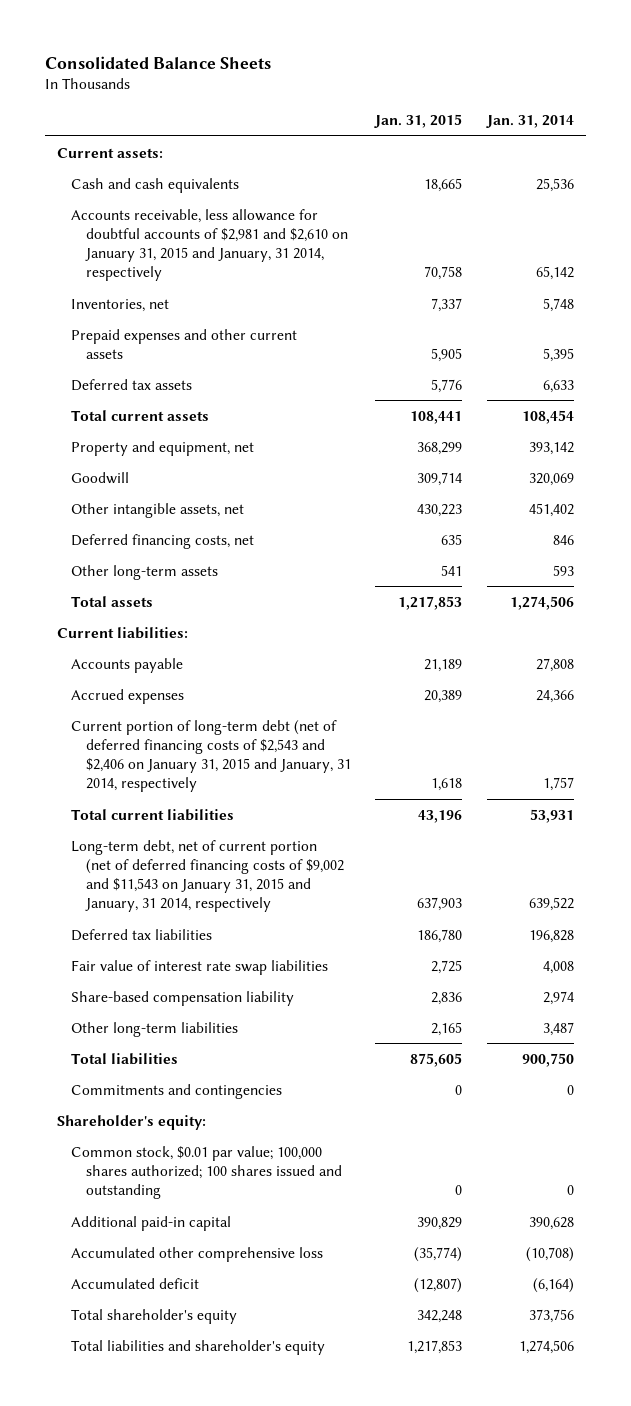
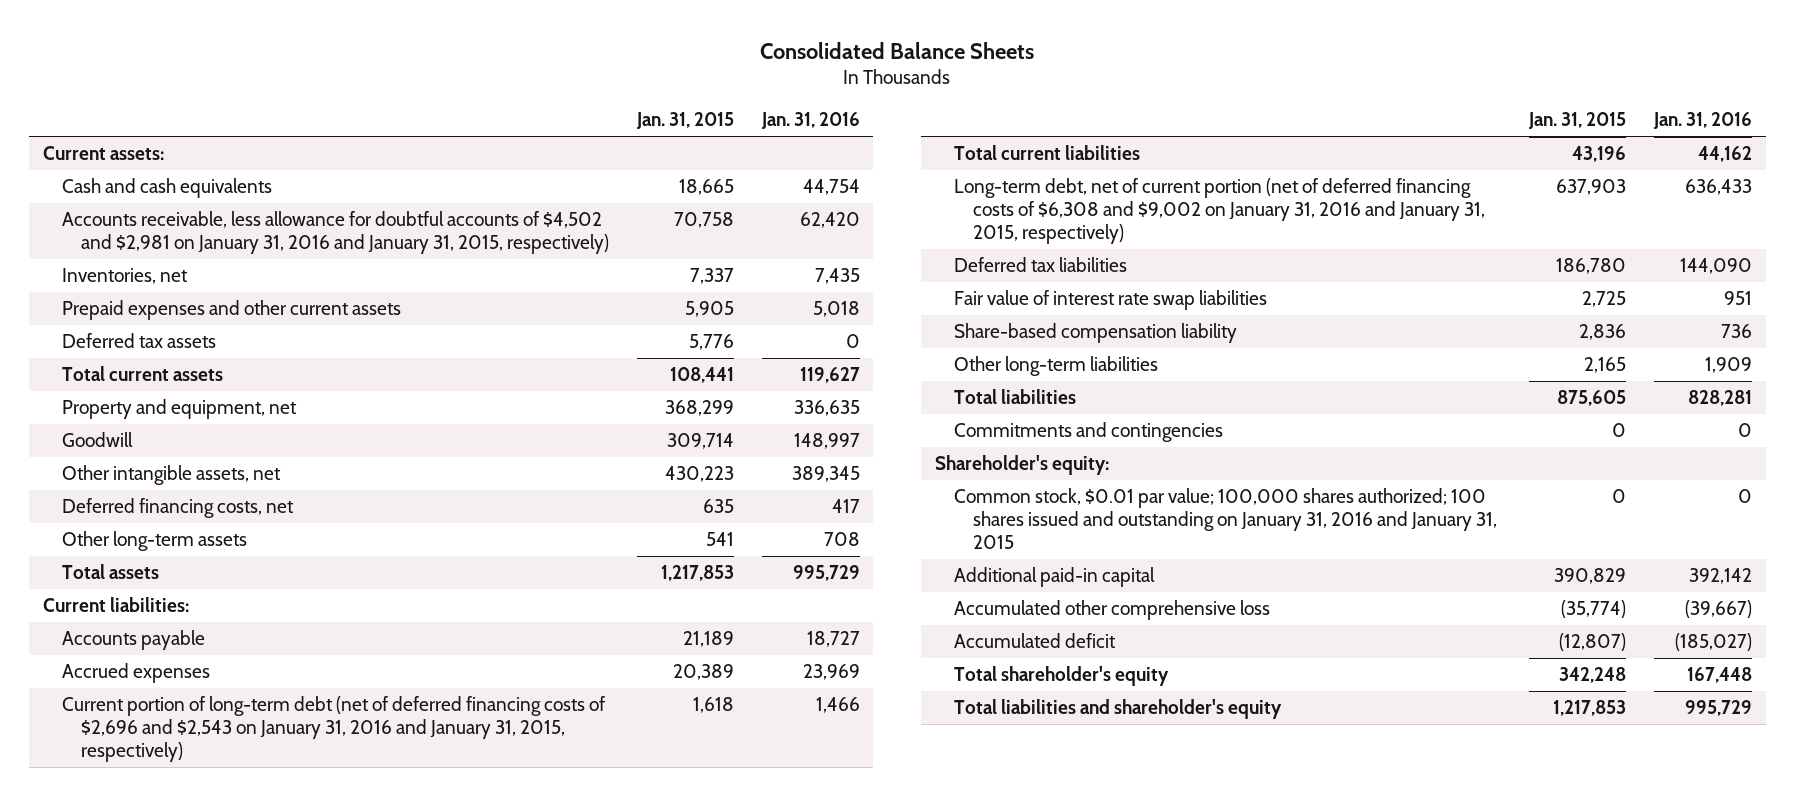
[485,115,574,129] Jan. 31, 2014 -> none
none -> [760,112,860,130] Jan. 31, 2016
[71,208,348,282] Accounts receivable, less allowance for doubtful accounts of $2,981 and $2,610 on January 31, 2015 and January, 31 2014, respectively -> [61,210,610,255] Accounts receivable, less allowance for doubtful accounts of $4,502 and $2,981 on January 31, 2016 and January 31, 2015, respectively)
[71,719,351,793] Current portion of long-term debt (net of deferred financing costs of $2,543 and $2,406 on January 31, 2015 and January, 31 2014, respectively -> [61,695,606,763] Current portion of long-term debt (net of deferred financing costs of $2,696 and $2,543 on January 31, 2016 and January 31, 2015, respectively)
[71,839,344,913] Long-term debt, net of current portion (net of deferred financing costs of $9,002 and $11,543 on January 31, 2015 and January, 31 2014, respectively -> [954,177,1486,245] Long-term debt, net of current portion (net of deferred financing costs of $6,308 and $9,002 on January 31, 2016 and January 31, 2015, respectively)
[71,1145,342,1200] Common stock, $0.01 par value; 100,000 shares authorized; 100 shares issued and outstanding -> [954,487,1498,550] Common stock, $0.01 par value; 100,000 shares authorized; 100 shares issued and outstanding on January 31, 2016 and January 31, 2015

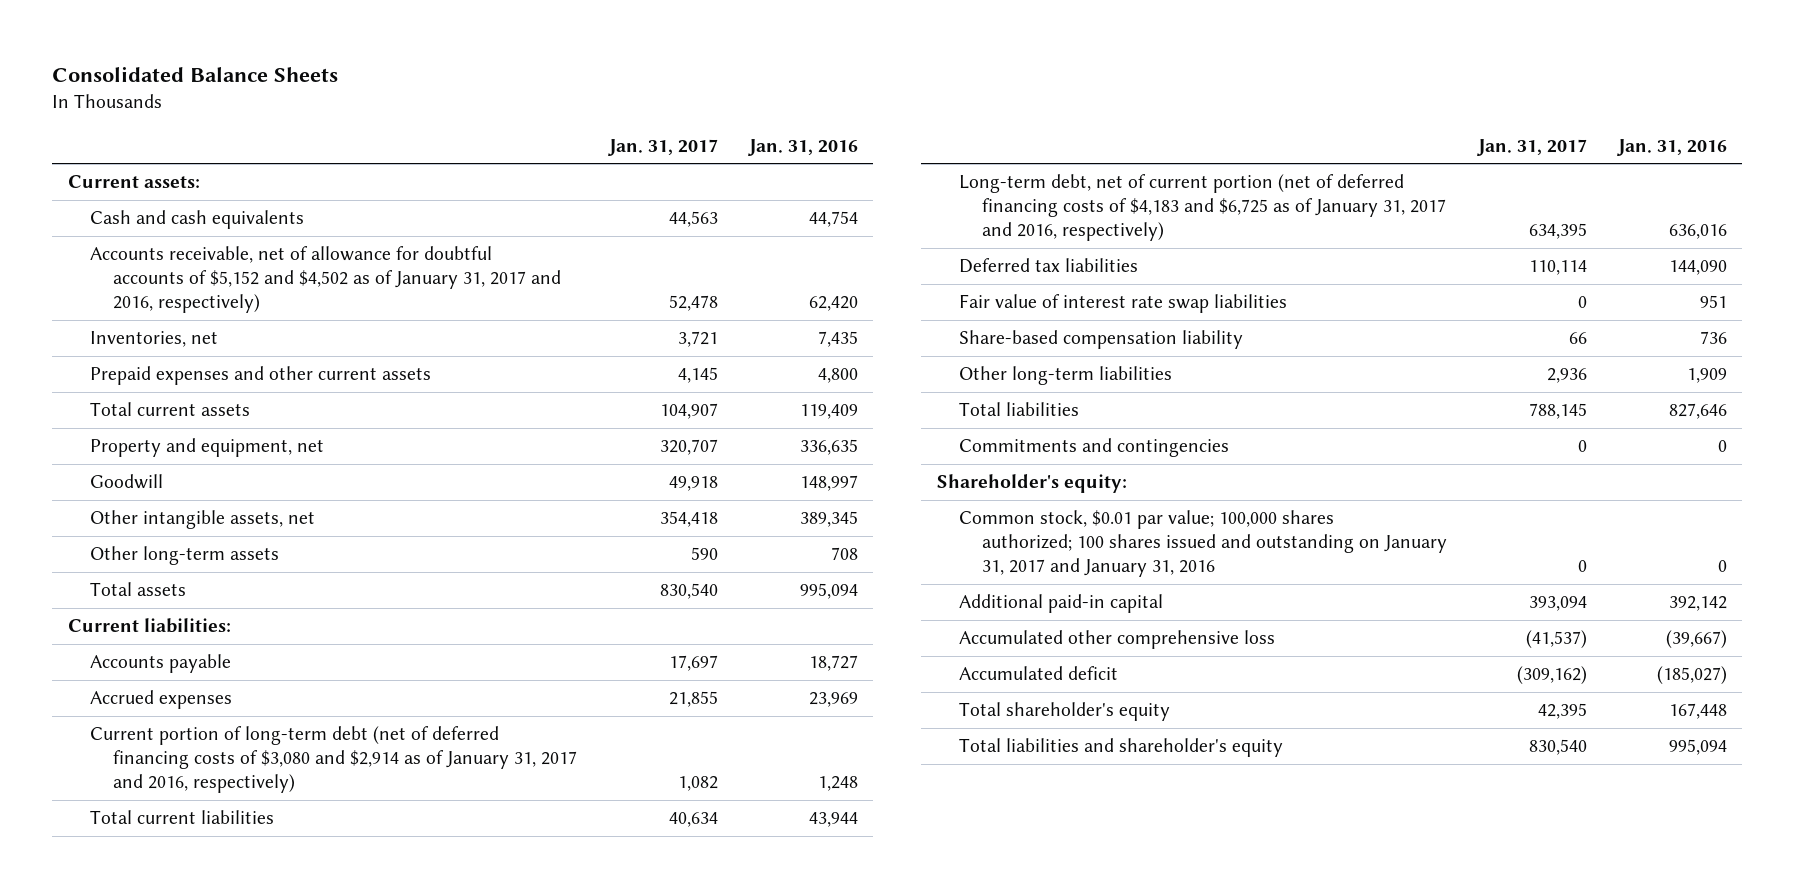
[635,112,734,130] Jan. 31, 2015 -> none
none -> [607,138,718,156] Jan. 31, 2017
[61,210,610,255] Accounts receivable, less allowance for doubtful accounts of $4,502 and $2,981 on January 31, 2016 and January 31, 2015, respectively) -> [90,246,561,314] Accounts receivable, net of allowance for doubtful accounts of $5,152 and $4,502 as of January 31, 2017 and 2016, respectively)
[61,332,216,348] Deferred tax assets -> none
[812,300,860,317] 5,018 -> [817,368,858,384] 4,800
[799,366,860,383] 119,627 -> [799,404,858,420] 119,409
[61,497,294,518] Deferred financing costs, net -> none
[792,564,860,581] 995,729 -> [799,583,858,600] 995,094
[61,695,606,763] Current portion of long-term debt (net of deferred financing costs of $2,696 and $2,543 on January 31, 2016 and January 31, 2015, respectively) -> [90,726,577,794] Current portion of long-term debt (net of deferred financing costs of $3,080 and $2,914 as of January 31, 2017 and 2016, respectively)
[815,696,860,713] 1,466 -> [817,776,858,792] 1,248
[1697,145,1752,162] 44,162 -> [808,812,858,828] 43,944
[954,177,1486,245] Long-term debt, net of current portion (net of deferred financing costs of $6,308 and $9,002 on January 31, 2016 and January 31, 2015, respectively) -> [959,174,1446,242] Long-term debt, net of current portion (net of deferred financing costs of $4,183 and $6,725 as of January 31, 2017 and 2016, respectively)
[1684,178,1752,195] 636,433 -> [1668,224,1727,240] 636,016
[1687,389,1752,406] 828,281 -> [1668,403,1727,420] 827,646
[954,487,1498,550] Common stock, $0.01 par value; 100,000 shares authorized; 100 shares issued and outstanding on January 31, 2016 and January 31, 2015 -> [959,510,1447,578] Common stock, $0.01 par value; 100,000 shares authorized; 100 shares issued and outstanding on January 31, 2017 and January 31, 2016
[1684,699,1752,716] 995,729 -> [1668,739,1727,756] 995,094

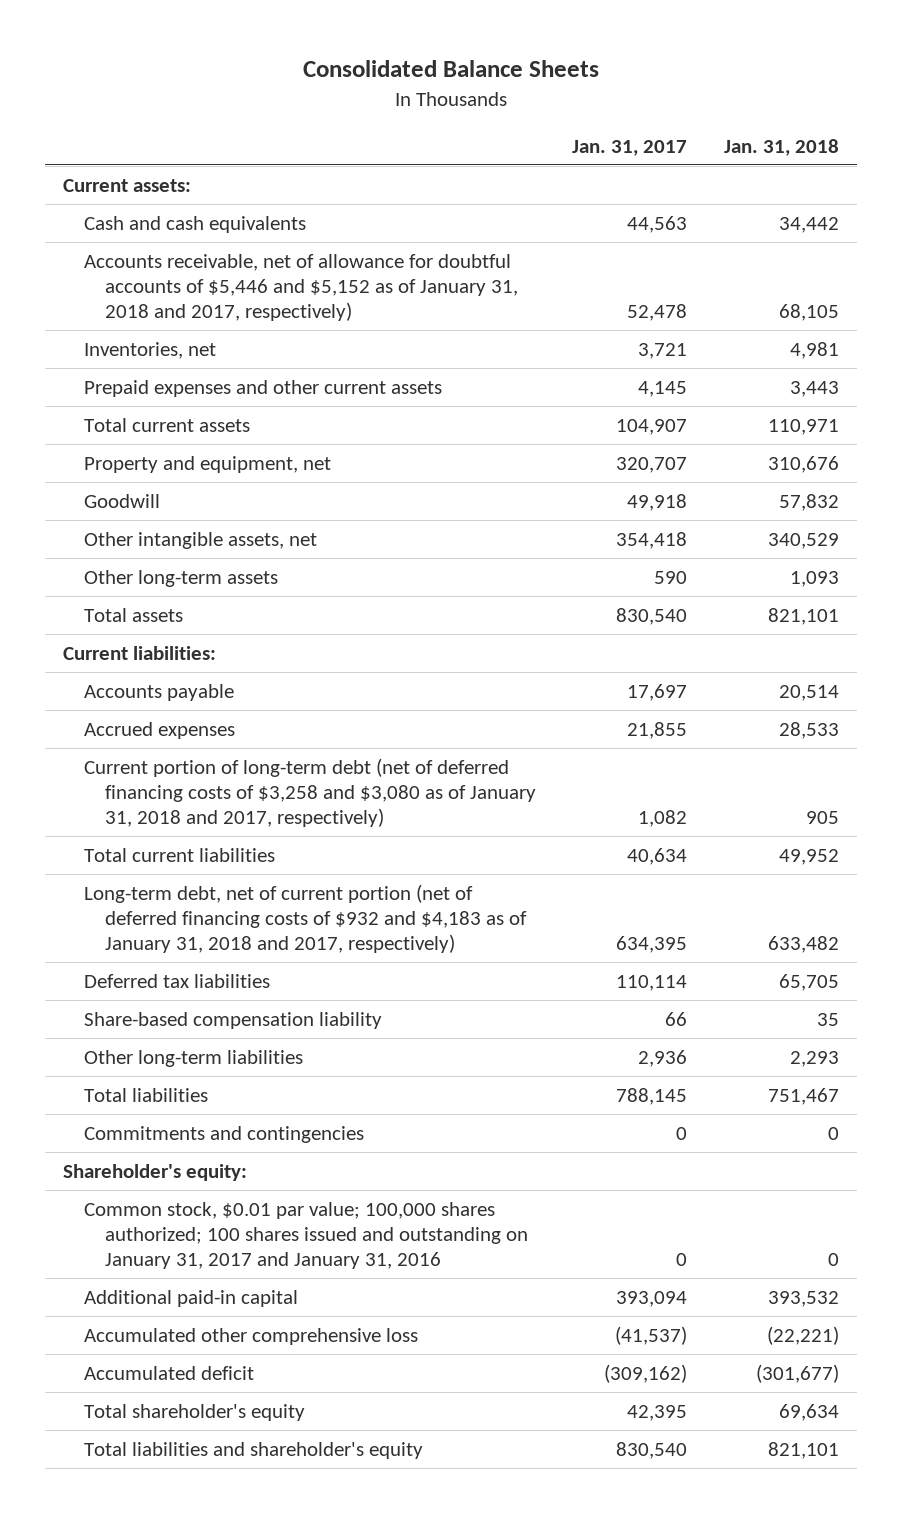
[747,138,858,156] Jan. 31, 2016 -> none
none -> [723,138,839,156] Jan. 31, 2018
[90,246,561,314] Accounts receivable, net of allowance for doubtful accounts of $5,152 and $4,502 as of January 31, 2017 and 2016, respectively) -> [83,253,518,322] Accounts receivable, net of allowance for doubtful accounts of $5,446 and $5,152 as of January 31, 2018 and 2017, respectively)
[90,726,577,794] Current portion of long-term debt (net of deferred financing costs of $3,080 and $2,914 as of January 31, 2017 and 2016, respectively) -> [83,757,536,828] Current portion of long-term debt (net of deferred financing costs of $3,258 and $3,080 as of January 31, 2018 and 2017, respectively)
[959,174,1446,242] Long-term debt, net of current portion (net of deferred financing costs of $4,183 and $6,725 as of January 31, 2017 and 2016, respectively) -> [83,883,527,954] Long-term debt, net of current portion (net of deferred financing costs of $932 and $4,183 as of January 31, 2018 and 2017, respectively)
[959,294,1288,314] Fair value of interest rate swap liabilities -> none

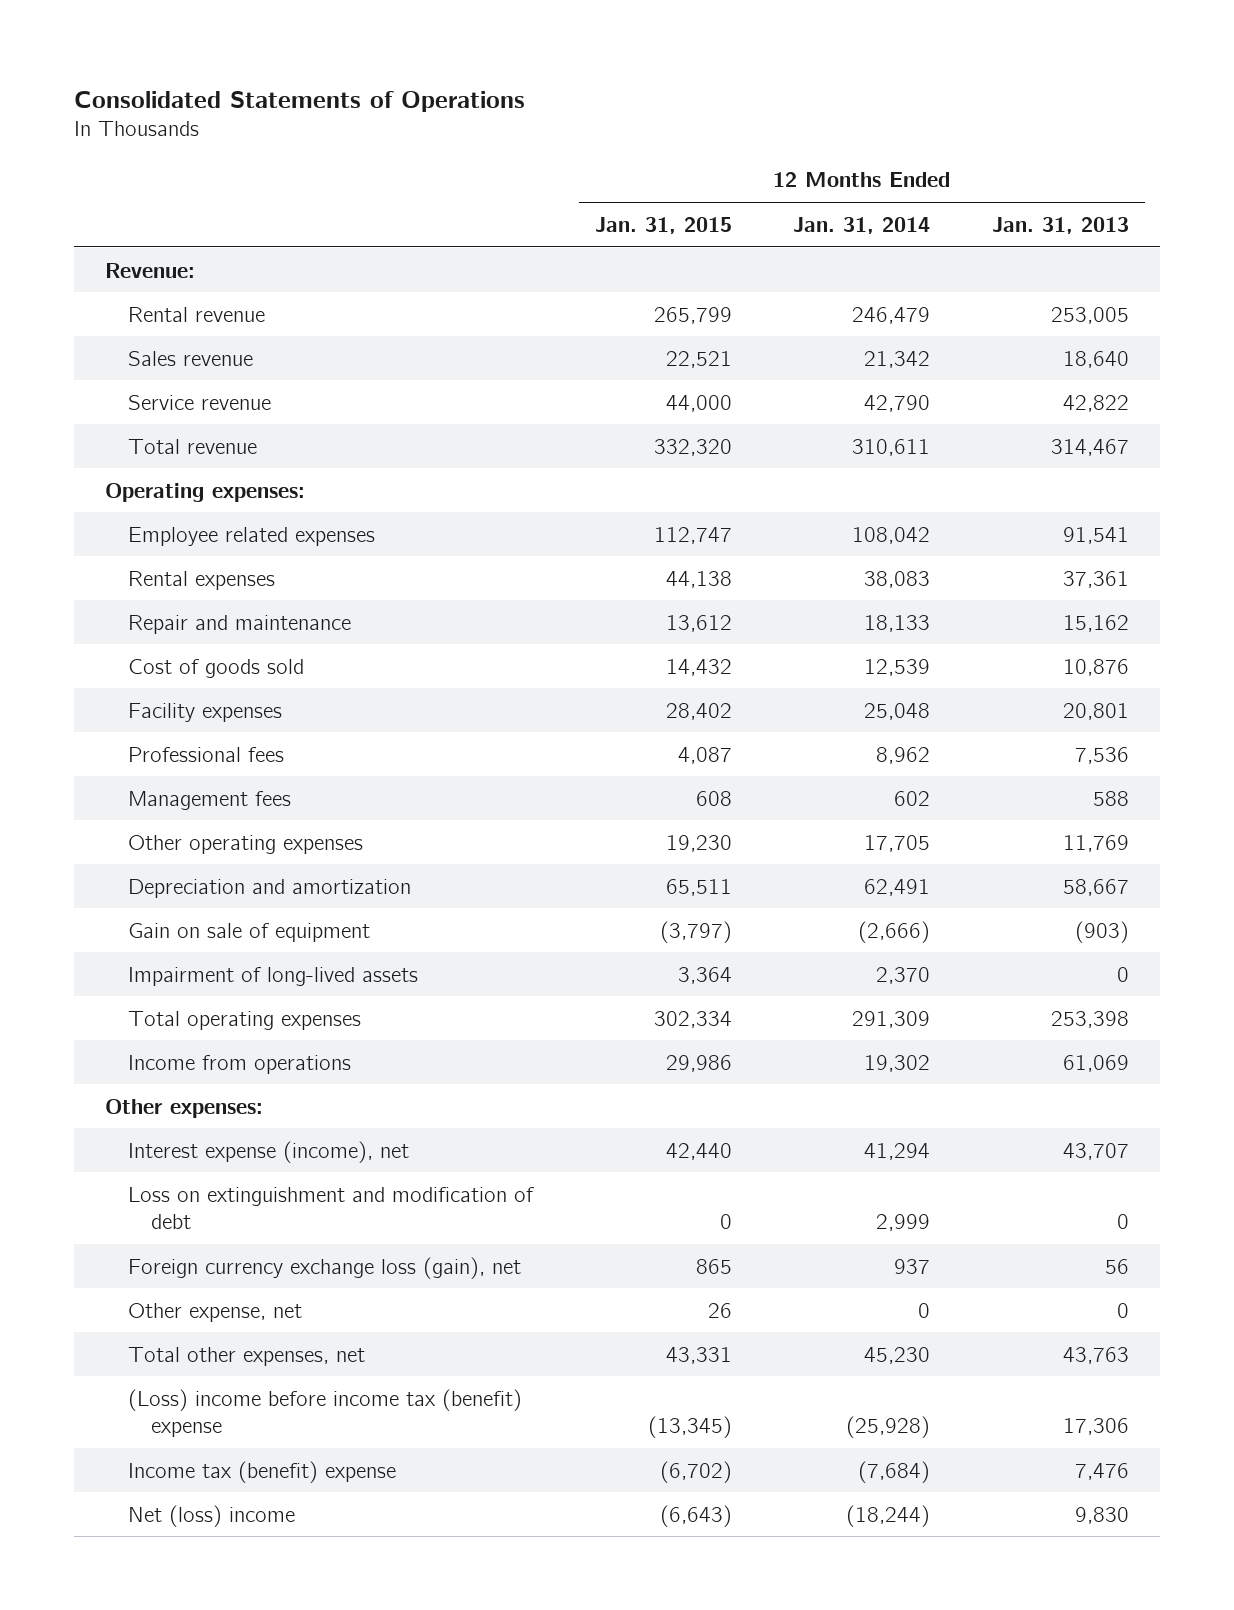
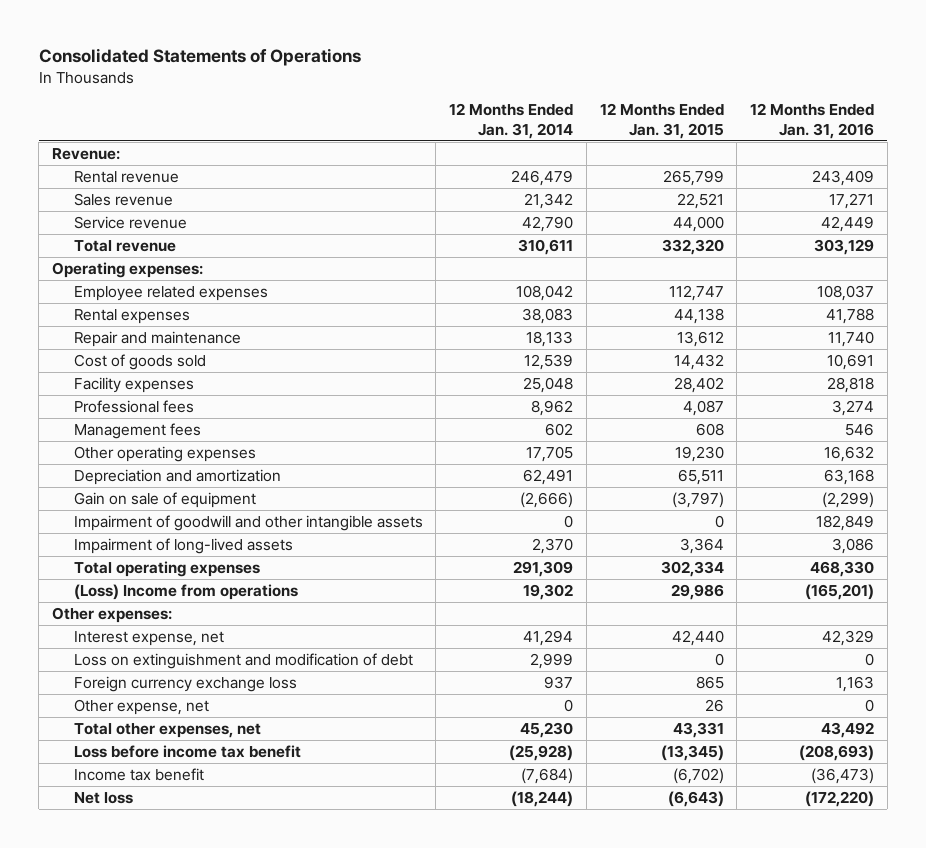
[992,216,1130,234] Jan. 31, 2013 -> none
none -> [750,103,875,139] 12 Months Ended Jan. 31, 2016
none -> [73,515,423,532] Impairment of goodwill and other intangible assets
[128,1054,352,1074] Income from operations -> [73,584,298,601] (Loss) Income from operations
[128,1140,410,1163] Interest expense (income), net -> [73,631,224,647] Interest expense, net
[128,1256,522,1279] Foreign currency exchange loss (gain), net -> [73,676,297,693] Foreign currency exchange loss
[128,1388,523,1438] (Loss) income before income tax (benefit) expense -> [73,745,301,759] Loss before income tax benefit
[128,1460,397,1483] Income tax (benefit) expense -> [73,768,204,782] Income tax benefit
[128,1504,296,1527] Net (loss) income -> [73,792,133,805] Net loss

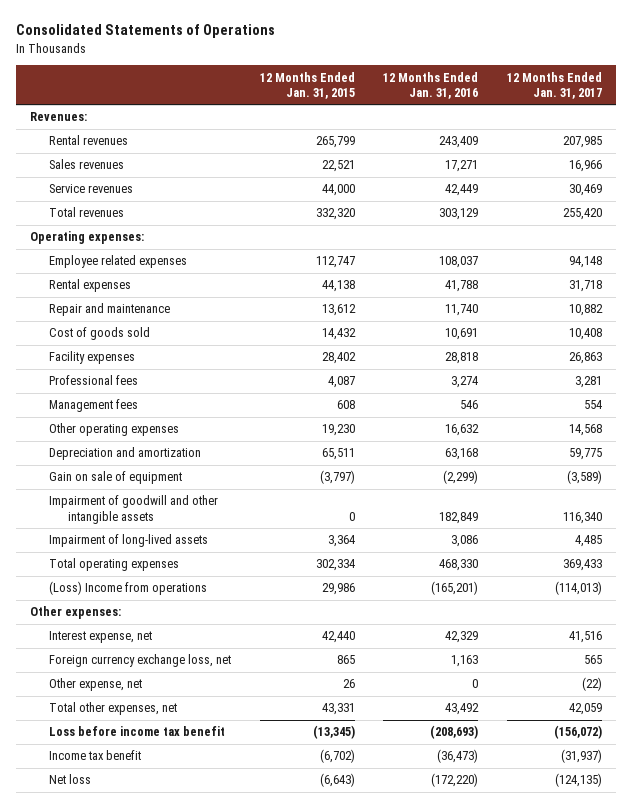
[449,103,574,139] 12 Months Ended Jan. 31, 2014 -> none
none -> [507,71,603,99] 12 Months Ended Jan. 31, 2017
[51,148,120,161] Revenue: -> [30,112,88,122] Revenues:
[73,171,179,184] Rental revenue -> [49,135,129,146] Rental revenues
[73,193,173,207] Sales revenue -> [49,159,125,170] Sales revenues
[73,216,187,230] Service revenue -> [49,184,134,194] Service revenues
[73,240,176,253] Total revenue -> [49,207,125,218] Total revenues
[73,653,413,670] Loss on extinguishment and modification of debt -> none
[73,676,297,693] Foreign currency exchange loss -> [49,654,232,668] Foreign currency exchange loss, net

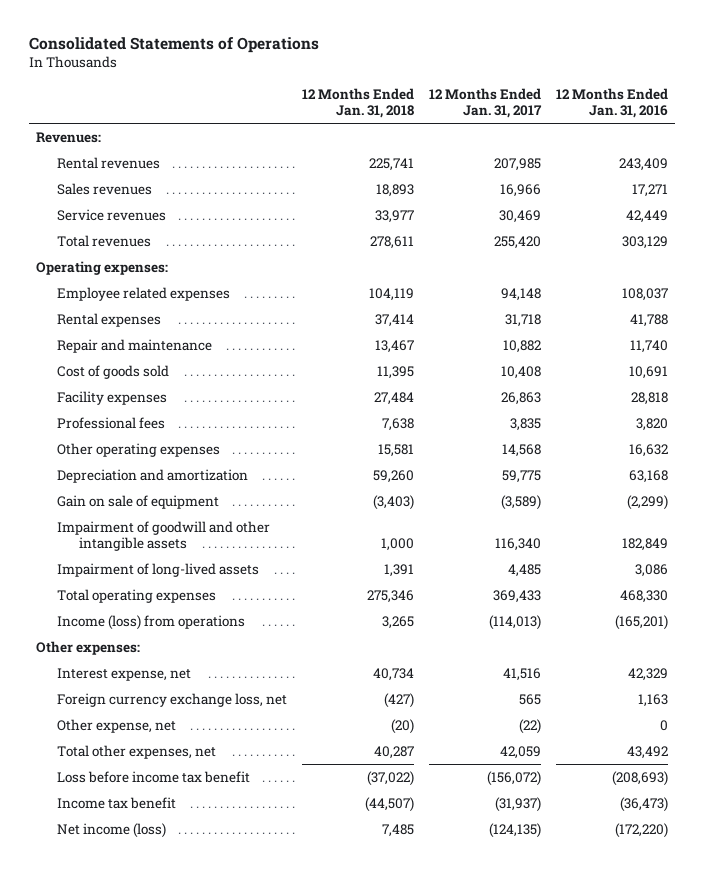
[259,71,355,99] 12 Months Ended Jan. 31, 2015 -> none
none -> [302,87,415,119] 12 Months Ended Jan. 31, 2018
[49,399,139,413] Management fees -> none
[451,376,479,389] 3,274 -> [635,417,668,431] 3,820
[575,376,603,389] 3,281 -> [509,417,541,431] 3,835
[49,581,208,596] (Loss) Income from operations -> [57,614,246,630] Income (loss) from operations
[49,774,92,785] Net loss -> [57,822,167,838] Net income (loss)

